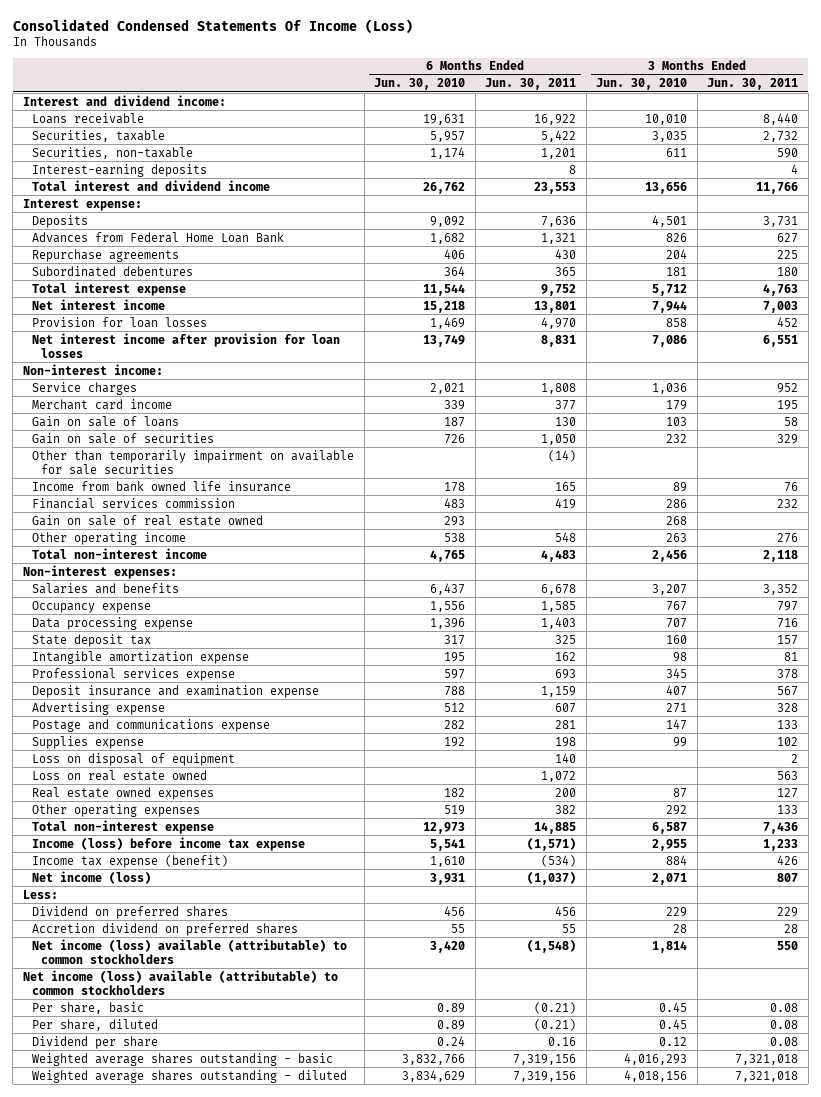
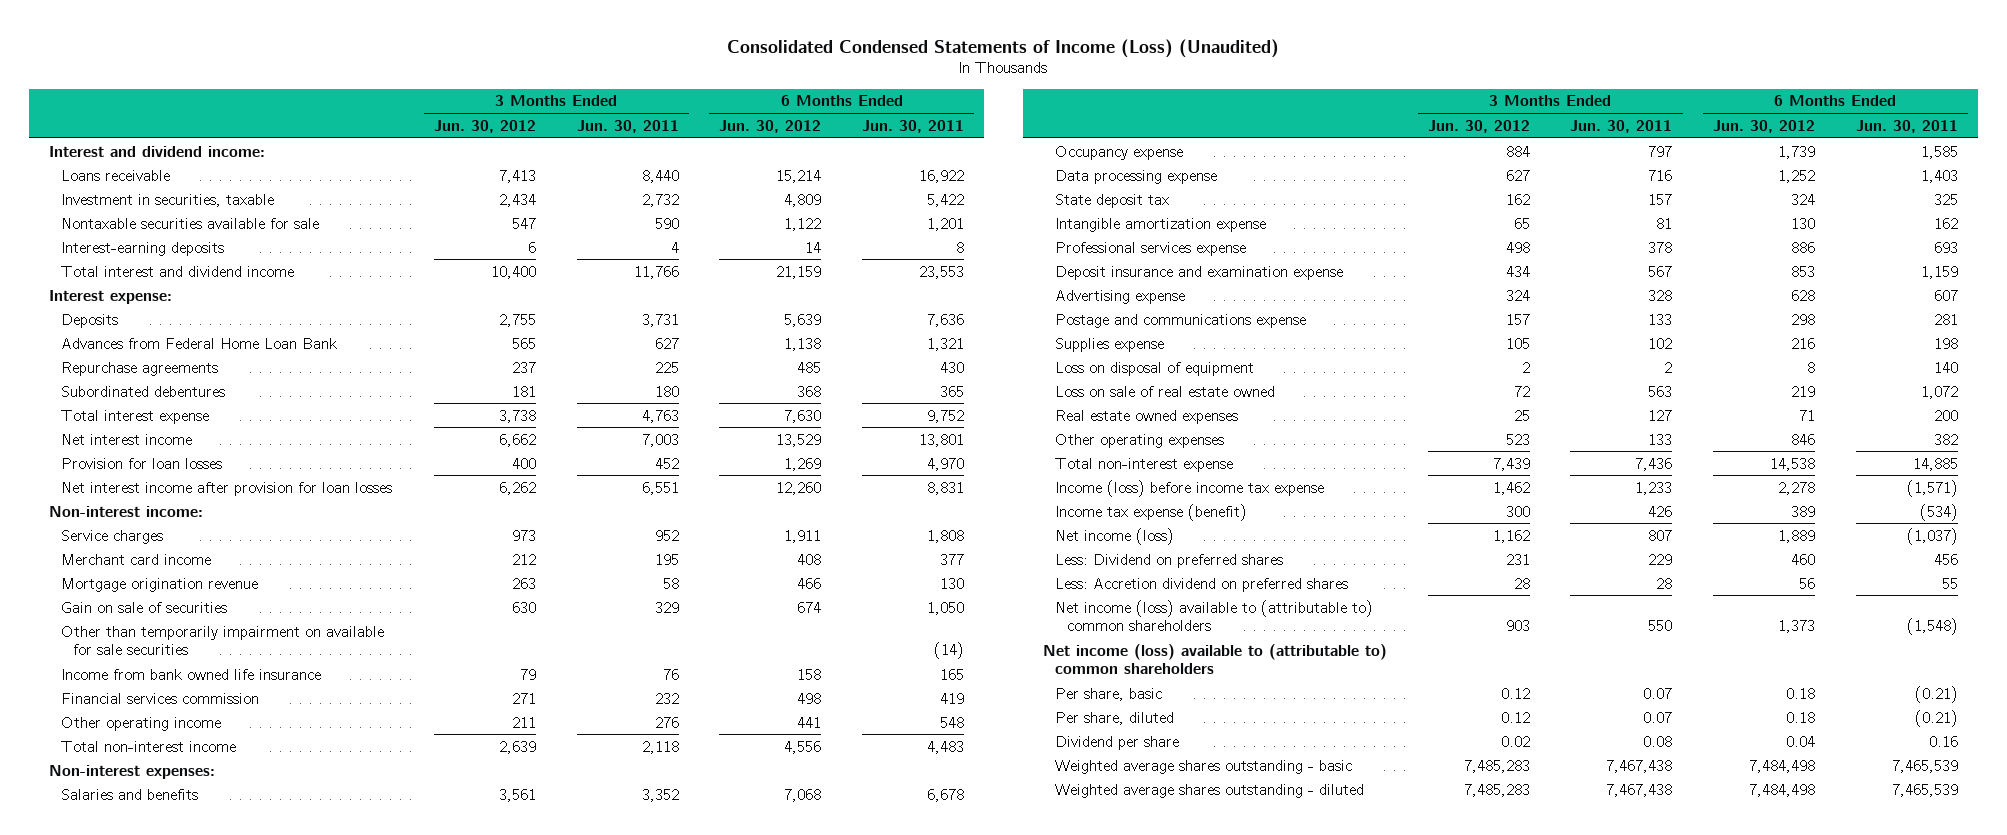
[12,18,413,34] Consolidated Condensed Statements Of Income (Loss) -> [727,38,1280,58] Consolidated Condensed Statements of Income (Loss) (Unaudited)
[374,78,466,91] Jun. 30, 2010 -> none
[596,78,688,91] Jun. 30, 2010 -> none
none -> [433,119,536,133] Jun. 30, 2012
none -> [719,119,822,133] Jun. 30, 2012
[31,129,165,142] Securities, taxable -> [61,193,275,207] Investment in securities, taxable
[31,146,193,159] Securities, non-taxable -> [61,217,320,229] Nontaxable securities available for sale
[31,415,179,427] Gain on sale of loans -> [61,577,259,592] Mortgage origination revenue
[31,514,263,526] Gain on sale of real estate owned -> none
[31,769,207,781] Loss on real estate owned -> [1055,385,1276,397] Loss on sale of real estate owned
[22,889,58,899] Less: -> none
[31,905,228,919] Dividend on preferred shares -> [1055,553,1284,568] Less: Dividend on preferred shares
[31,922,298,936] Accretion dividend on preferred shares -> [1055,577,1349,592] Less: Accretion dividend on preferred shares
[31,938,347,964] Net income (loss) available (attributable) to common stockholders -> [1055,599,1374,632] Net income (loss) available to (attributable to) common shareholders
[22,969,338,995] Net income (loss) available (attributable) to common stockholders -> [1043,643,1388,675] Net income (loss) available to (attributable to) common shareholders
[770,1002,799,1012] 0.08 -> [1643,687,1673,699] 0.07
[770,1019,799,1029] 0.08 -> [1643,711,1673,723] 0.07
[513,1053,577,1065] 7,319,156 -> [1891,759,1958,773] 7,465,539
[735,1053,799,1065] 7,321,018 -> [1606,759,1673,773] 7,467,438
[513,1070,577,1082] 7,319,156 -> [1891,783,1958,797] 7,465,539
[735,1070,799,1082] 7,321,018 -> [1606,783,1673,797] 7,467,438

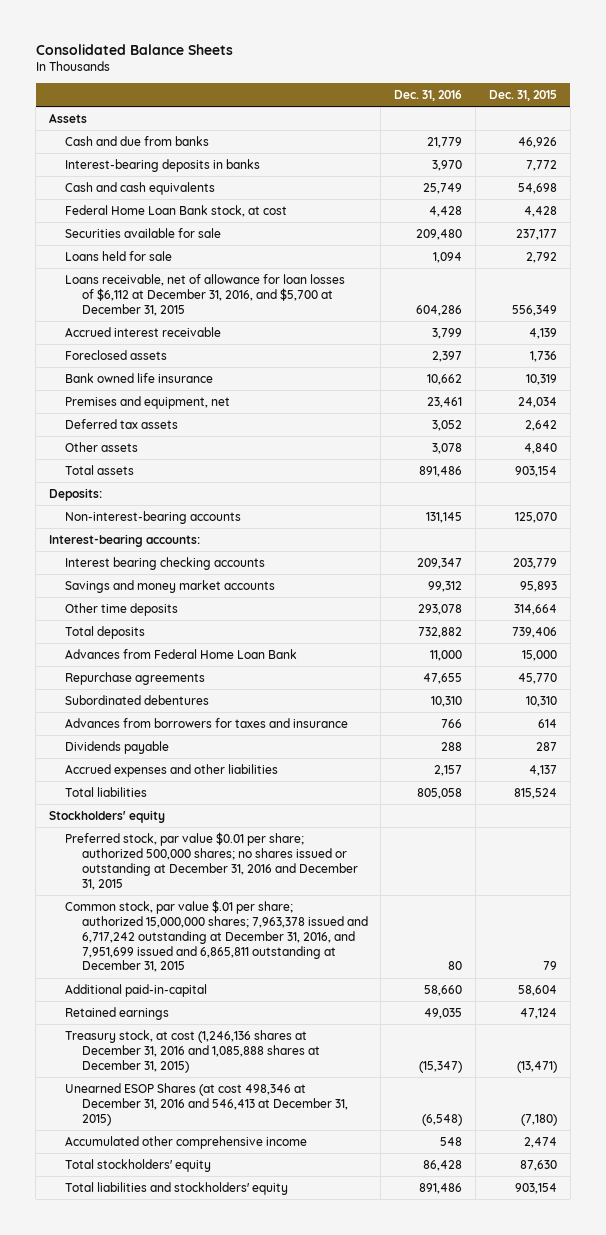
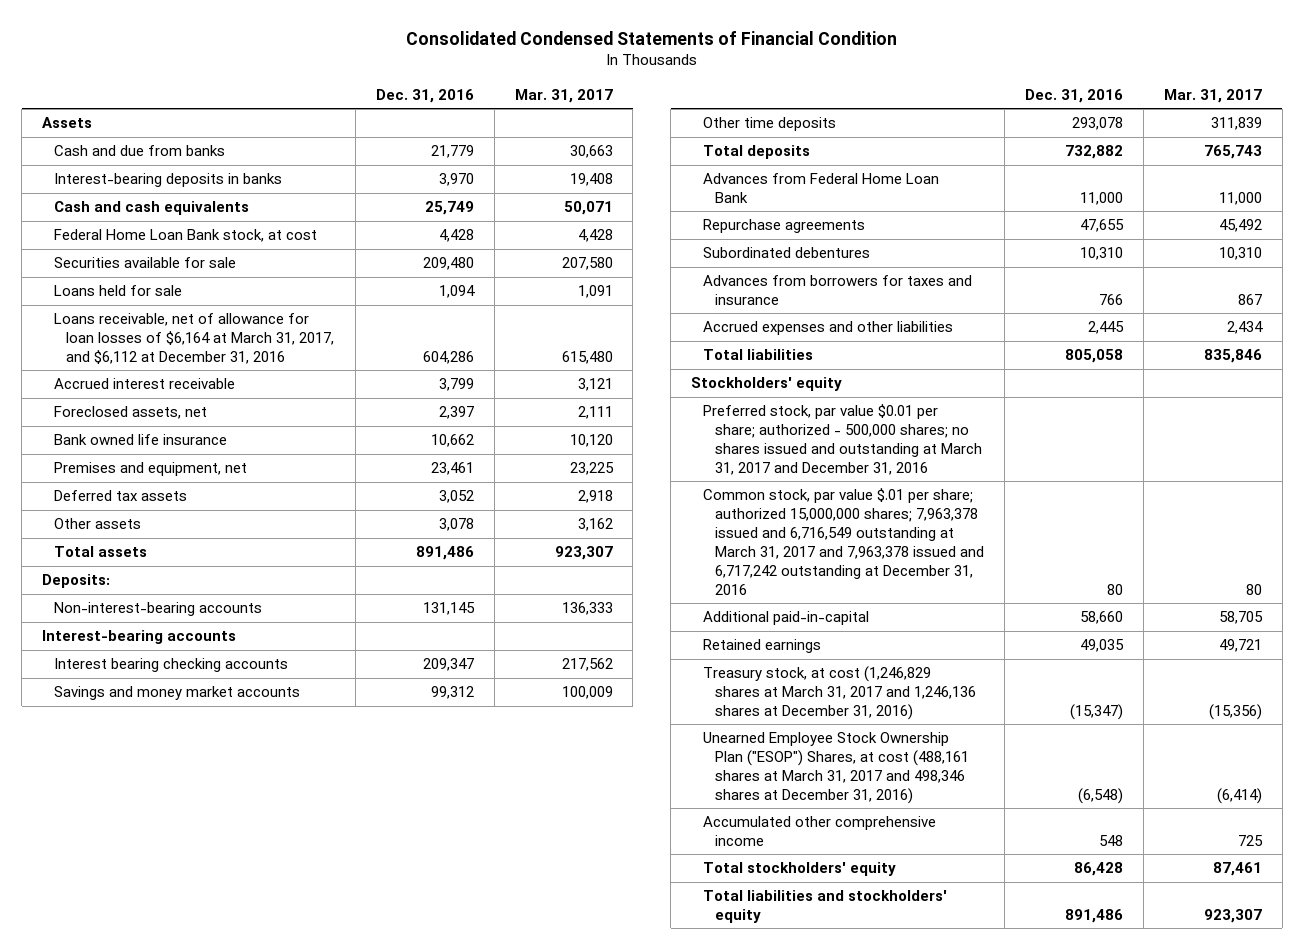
[35,43,233,55] Consolidated Balance Sheets -> [405,31,897,46] Consolidated Condensed Statements of Financial Condition
[488,89,557,101] Dec. 31, 2015 -> none
none -> [514,88,613,103] Mar. 31, 2017
[65,273,346,316] Loans receivable, net of allowance for loan losses of $6,112 at December 31, 2016, and $5,700 at December 31, 2015 -> [53,313,334,365] Loans receivable, net of allowance for loan losses of $6,164 at March 31, 2017, and $6,112 at December 31, 2016
[65,349,168,360] Foreclosed assets -> [53,406,207,420] Foreclosed assets, net
[48,533,200,547] Interest-bearing accounts: -> [42,630,237,645] Interest-bearing accounts
[65,740,170,754] Dividends payable -> none
[434,764,463,776] 2,157 -> [1087,321,1124,335] 2,445
[65,831,358,890] Preferred stock, par value $0.01 per share; authorized 500,000 shares; no shares issued or outstanding at December 31, 2016 and December 31, 2015 -> [703,404,982,475] Preferred stock, par value $0.01 per share; authorized - 500,000 shares; no shares issued and outstanding at March 31, 2017 and December 31, 2016
[65,899,368,973] Common stock, par value $.01 per share; authorized 15,000,000 shares; 7,963,378 issued and 6,717,242 outstanding at December 31, 2016, and 7,951,699 issued and 6,865,811 outstanding at December 31, 2015 -> [703,488,984,595] Common stock, par value $.01 per share; authorized 15,000,000 shares; 7,963,378 issued and 6,716,549 outstanding at March 31, 2017 and 7,963,378 issued and 6,717,242 outstanding at December 31, 2016
[65,1029,320,1073] Treasury stock, at cost (1,246,136 shares at December 31, 2016 and 1,085,888 shares at December 31, 2015) -> [703,666,976,721] Treasury stock, at cost (1,246,829 shares at March 31, 2017 and 1,246,136 shares at December 31, 2016)
[65,1082,348,1126] Unearned ESOP Shares (at cost 498,346 at December 31, 2016 and 546,413 at December 31, 2015) -> [703,732,969,804] Unearned Employee Stock Ownership Plan ("ESOP") Shares, at cost (488,161 shares at March 31, 2017 and 498,346 shares at December 31, 2016)

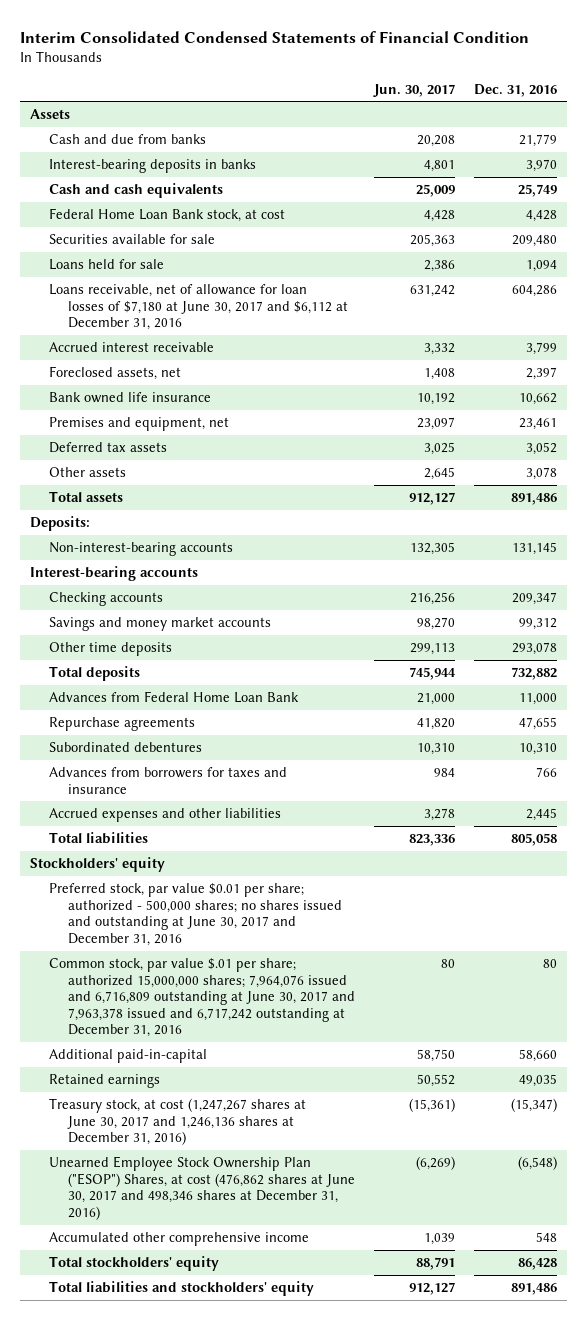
[405,31,897,46] Consolidated Condensed Statements of Financial Condition -> [20,30,530,43] Interim Consolidated Condensed Statements of Financial Condition
[514,88,613,103] Mar. 31, 2017 -> none
none -> [372,83,455,97] Jun. 30, 2017
[53,313,334,365] Loans receivable, net of allowance for loan losses of $6,164 at March 31, 2017, and $6,112 at December 31, 2016 -> [48,284,348,331] Loans receivable, net of allowance for loan losses of $7,180 at June 30, 2017 and $6,112 at December 31, 2016
[53,658,288,673] Interest bearing checking accounts -> [48,592,163,607] Checking accounts
[703,404,982,475] Preferred stock, par value $0.01 per share; authorized - 500,000 shares; no shares issued and outstanding at March 31, 2017 and December 31, 2016 -> [48,883,342,946] Preferred stock, par value $0.01 per share; authorized - 500,000 shares; no shares issued and outstanding at June 30, 2017 and December 31, 2016
[703,488,984,595] Common stock, par value $.01 per share; authorized 15,000,000 shares; 7,963,378 issued and 6,716,549 outstanding at March 31, 2017 and 7,963,378 issued and 6,717,242 outstanding at December 31, 2016 -> [48,958,355,1038] Common stock, par value $.01 per share; authorized 15,000,000 shares; 7,964,076 issued and 6,716,809 outstanding at June 30, 2017 and 7,963,378 issued and 6,717,242 outstanding at December 31, 2016
[703,666,976,721] Treasury stock, at cost (1,246,829 shares at March 31, 2017 and 1,246,136 shares at December 31, 2016) -> [48,1098,306,1146] Treasury stock, at cost (1,247,267 shares at June 30, 2017 and 1,246,136 shares at December 31, 2016)
[703,732,969,804] Unearned Employee Stock Ownership Plan ("ESOP") Shares, at cost (488,161 shares at March 31, 2017 and 498,346 shares at December 31, 2016) -> [48,1156,355,1220] Unearned Employee Stock Ownership Plan ("ESOP") Shares, at cost (476,862 shares at June 30, 2017 and 498,346 shares at December 31, 2016)

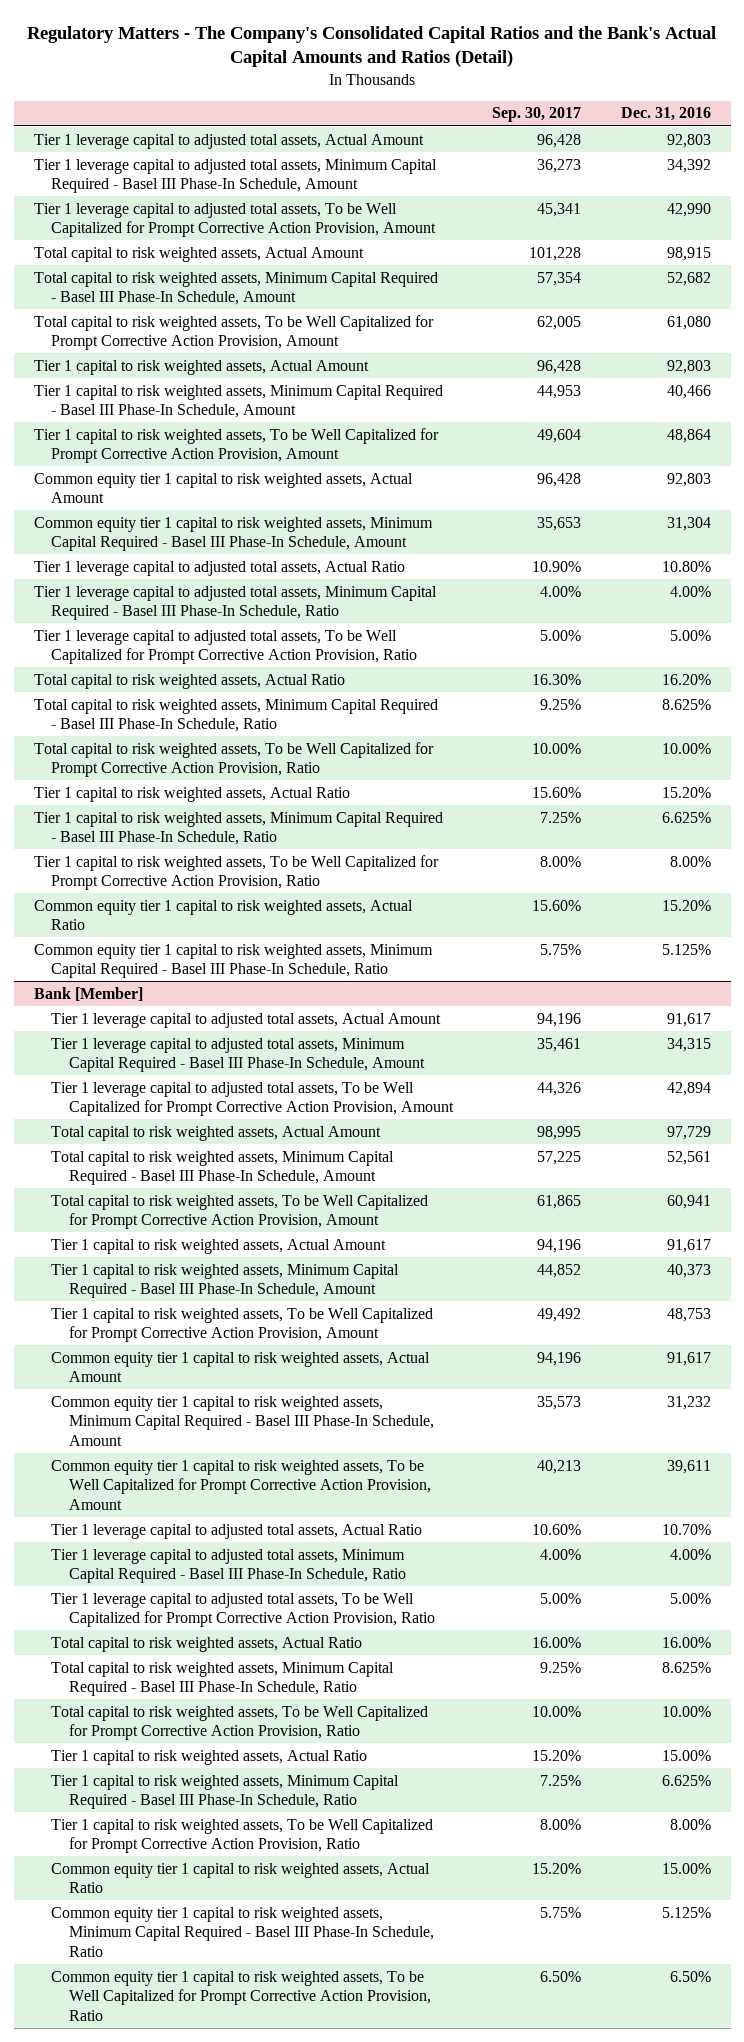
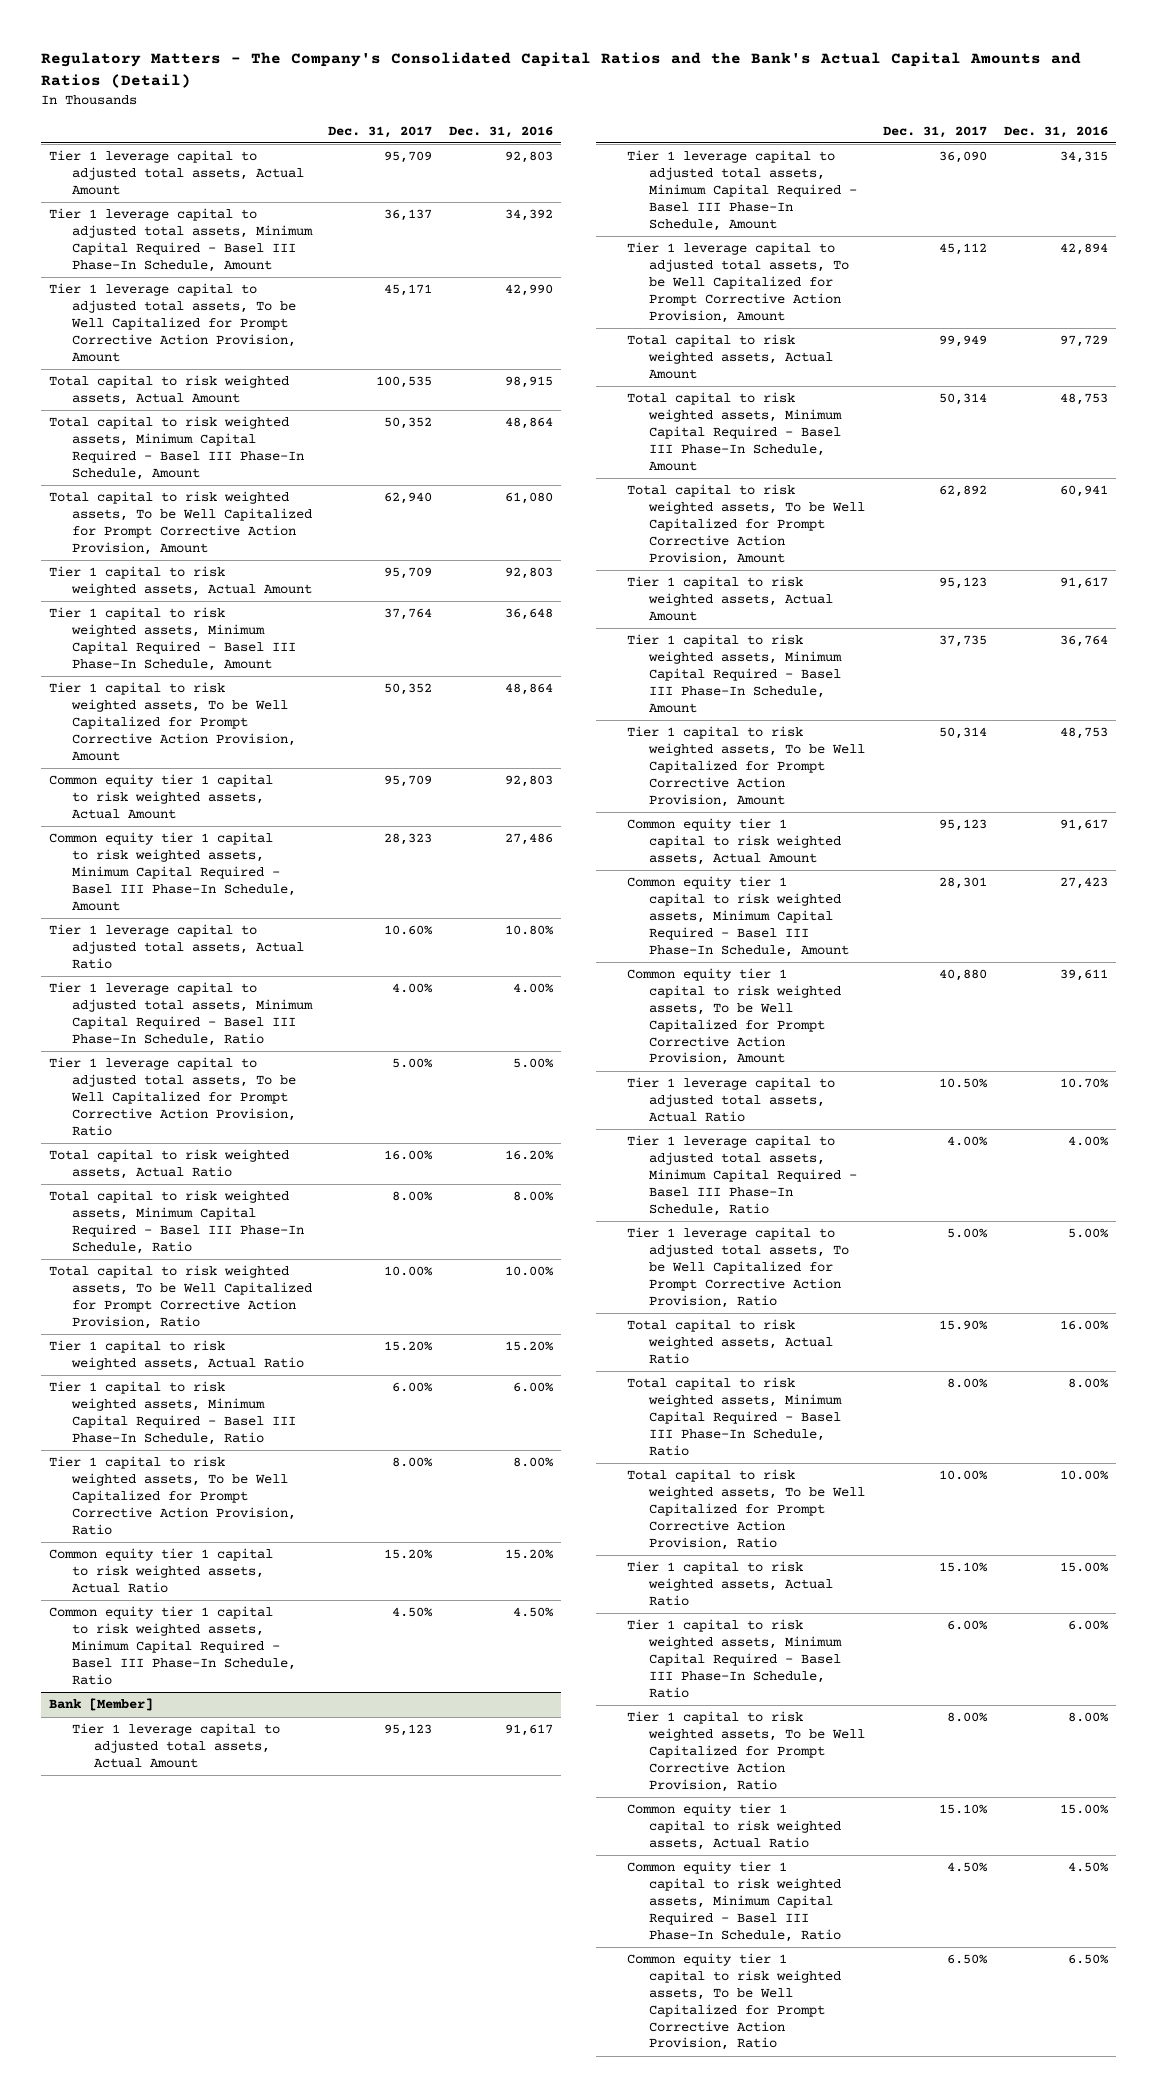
[492,107,582,123] Sep. 30, 2017 -> none
none -> [328,125,433,138] Dec. 31, 2017
[666,271,711,286] 52,682 -> [504,417,553,430] 48,864
[666,384,711,399] 40,466 -> [504,608,553,621] 36,648
[666,516,711,531] 31,304 -> [504,833,553,846] 27,486
[661,698,711,710] 8.625% -> [512,1191,554,1202] 8.00%
[661,811,711,823] 6.625% -> [512,1382,554,1393] 6.00%
[661,943,711,955] 5.125% -> [512,1607,554,1618] 4.50%
[666,1150,711,1165] 52,561 -> [1059,393,1108,406] 48,753
[666,1263,711,1278] 40,373 -> [1059,635,1108,648] 36,764
[666,1395,711,1410] 31,232 -> [1059,877,1108,890] 27,423
[661,1661,711,1673] 8.625% -> [1067,1378,1109,1389] 8.00%
[661,1774,711,1786] 6.625% -> [1067,1620,1109,1631] 6.00%
[661,1906,711,1918] 5.125% -> [1067,1862,1109,1873] 4.50%

